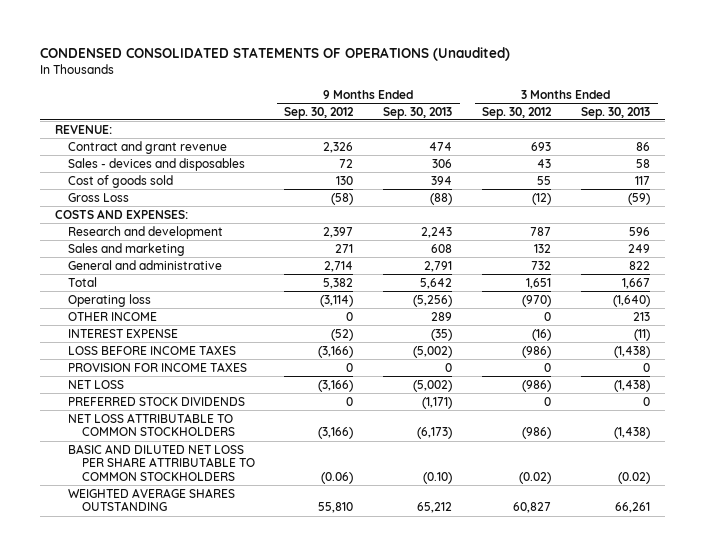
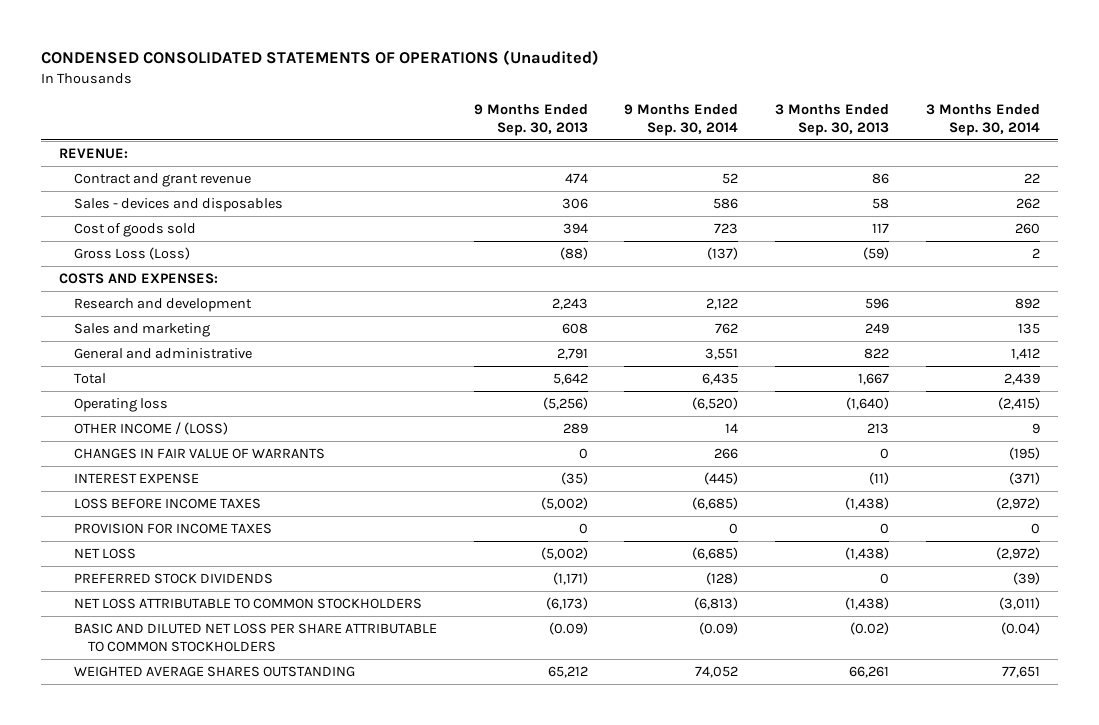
[284,106,355,119] Sep. 30, 2012 -> none
[482,106,553,119] Sep. 30, 2012 -> none
none -> [624,103,739,137] 9 Months Ended Sep. 30, 2014
none -> [926,103,1041,137] 3 Months Ended Sep. 30, 2014
[68,192,130,202] Gross Loss -> [73,246,190,260] Gross Loss (Loss)
[68,311,158,321] OTHER INCOME -> [73,421,228,435] OTHER INCOME / (LOSS)
none -> [73,447,325,459] CHANGES IN FAIR VALUE OF WARRANTS
[423,472,453,485] (0.10) -> [548,621,588,635] (0.09)

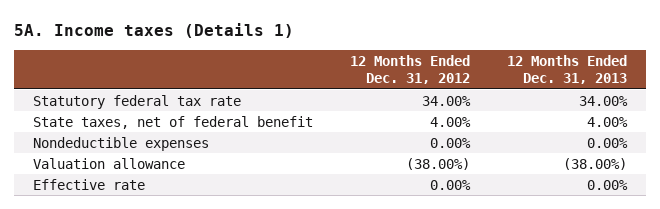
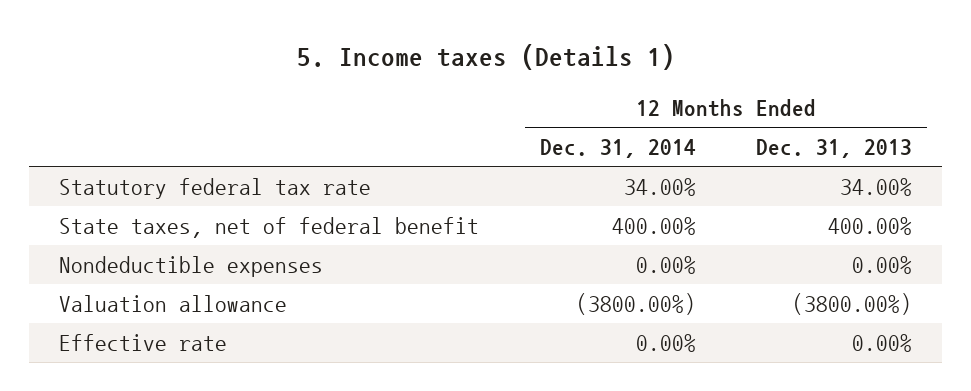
[13,22,294,38] 5A. Income taxes (Details 1) -> [296,43,675,70] 5. Income taxes (Details 1)
[349,54,470,85] 12 Months Ended Dec. 31, 2012 -> none
none -> [539,138,696,158] Dec. 31, 2014
[587,116,629,127] 4.00% -> [828,216,913,235] 400.00%
[563,157,628,170] (38.00%) -> [792,292,913,315] (3800.00%)

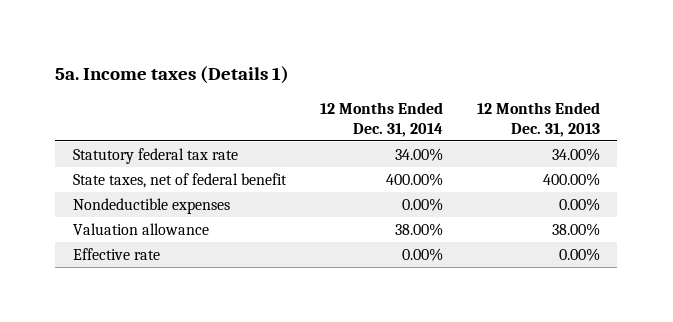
[296,43,675,70] 5. Income taxes (Details 1) -> [55,66,290,85] 5a. Income taxes (Details 1)
[575,292,696,315] (3800.00%) -> [394,222,443,236] 38.00%
[792,292,913,315] (3800.00%) -> [552,222,601,236] 38.00%

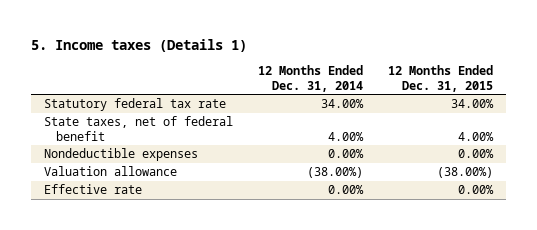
[55,66,290,85] 5a. Income taxes (Details 1) -> [31,39,248,53] 5. Income taxes (Details 1)
[477,101,601,137] 12 Months Ended Dec. 31, 2013 -> none
none -> [388,65,494,92] 12 Months Ended Dec. 31, 2015
[385,172,443,186] 400.00% -> [328,131,365,141] 4.00%
[394,222,443,236] 38.00% -> [307,167,364,179] (38.00%)

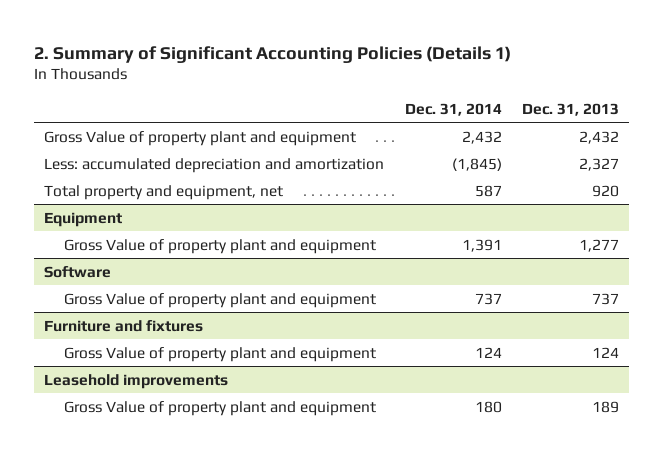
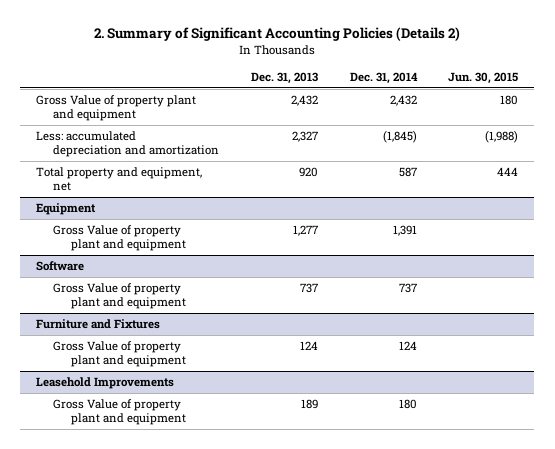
[34,45,512,63] 2. Summary of Significant Accounting Policies (Details 1) -> [94,27,461,42] 2. Summary of Significant Accounting Policies (Details 2)
none -> [448,71,519,84] Jun. 30, 2015
[44,319,204,332] Furniture and fixtures -> [36,319,161,330] Furniture and Fixtures
[44,373,229,389] Leasehold improvements -> [36,377,175,390] Leasehold Improvements

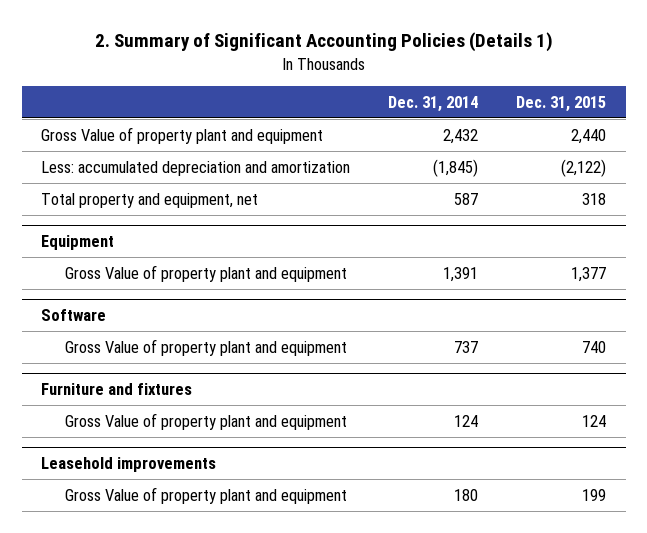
[94,27,461,42] 2. Summary of Significant Accounting Policies (Details 2) -> [94,32,553,53] 2. Summary of Significant Accounting Policies (Details 1)
[251,71,319,84] Dec. 31, 2013 -> none
[448,71,519,84] Jun. 30, 2015 -> none
none -> [516,95,607,112] Dec. 31, 2015
[36,319,161,330] Furniture and Fixtures -> [40,383,192,396] Furniture and fixtures
[36,377,175,390] Leasehold Improvements -> [40,457,216,473] Leasehold improvements

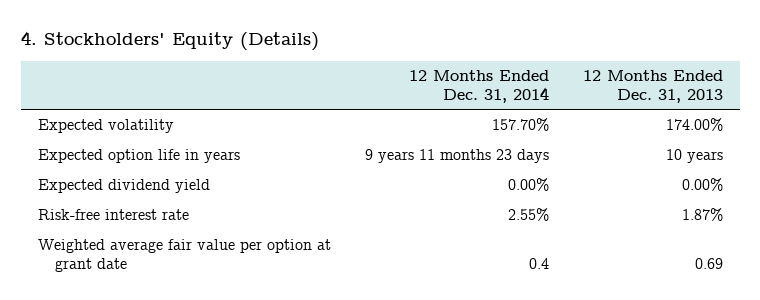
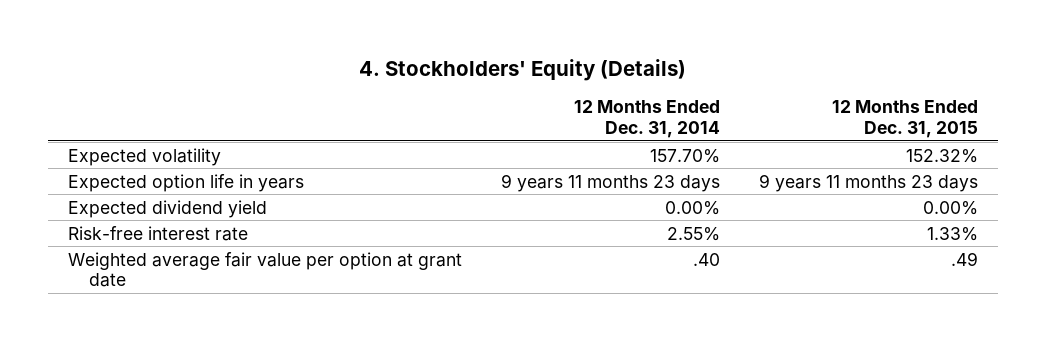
[582,69,723,103] 12 Months Ended Dec. 31, 2013 -> none
none -> [832,100,979,138] 12 Months Ended Dec. 31, 2015
[528,258,549,270] 0.4 -> [693,252,721,266] .40

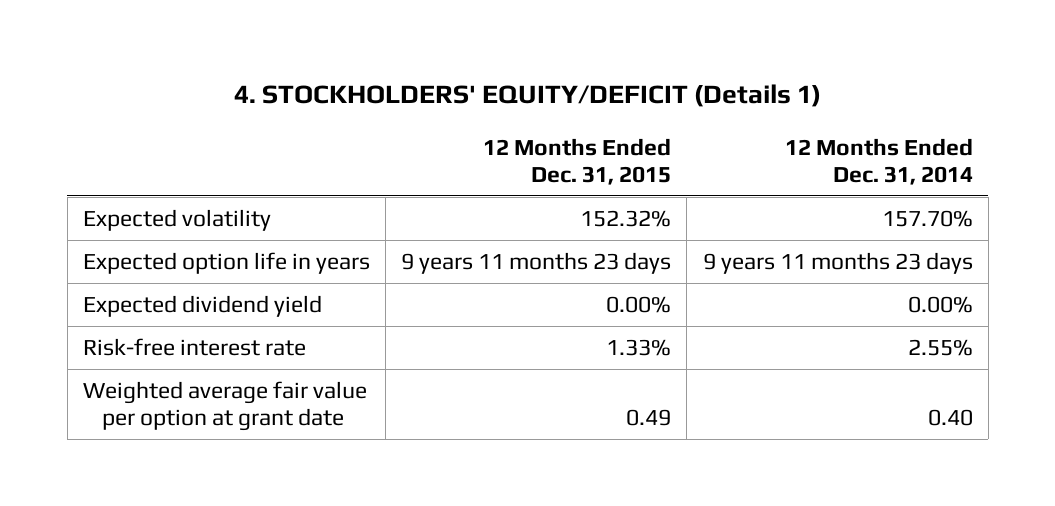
[359,58,687,81] 4. Stockholders' Equity (Details) -> [233,83,821,107] 4. STOCKHOLDERS' EQUITY/DEFICIT (Details 1)
[693,252,721,266] .40 -> [927,408,973,426] 0.40
[951,251,979,266] .49 -> [626,408,672,426] 0.49

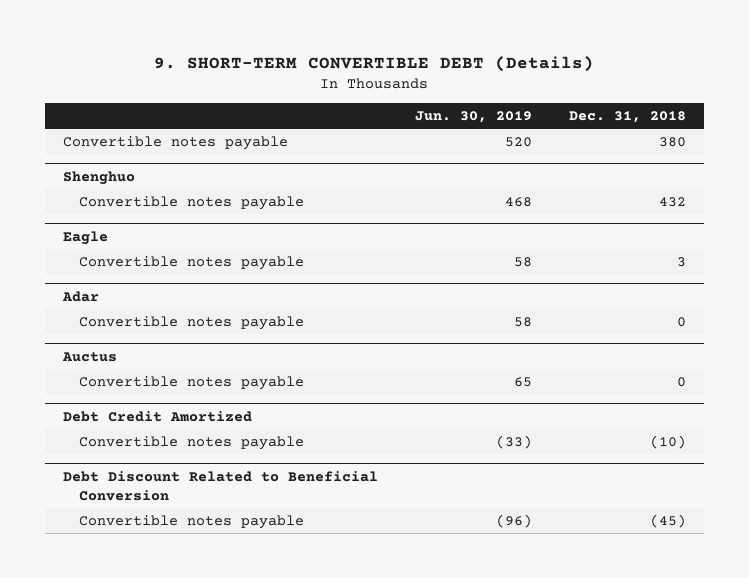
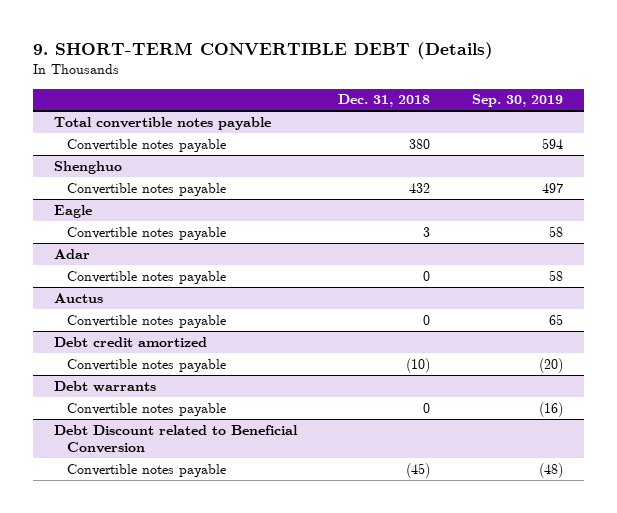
[414,111,532,124] Jun. 30, 2019 -> none
none -> [471,94,563,108] Sep. 30, 2019
none -> [53,116,271,130] Total convertible notes payable
[63,410,253,422] Debt Credit Amortized -> [53,336,207,347] Debt credit amortized
none -> [53,380,156,392] Debt warrants
none -> [66,402,226,416] Convertible notes payable
[63,470,379,501] Debt Discount Related to Beneficial Conversion -> [53,424,298,454] Debt Discount related to Beneficial Conversion

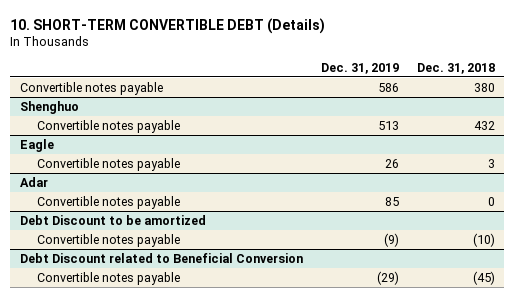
[33,42,494,60] 9. SHORT-TERM CONVERTIBLE DEBT (Details) -> [10,17,326,34] 10. SHORT-TERM CONVERTIBLE DEBT (Details)
[471,94,563,108] Sep. 30, 2019 -> none
none -> [320,63,399,75] Dec. 31, 2019
[53,116,271,130] Total convertible notes payable -> none
[53,292,103,303] Auctus -> none
[66,314,226,328] Convertible notes payable -> none
[53,336,207,347] Debt credit amortized -> none
none -> [19,214,206,225] Debt Discount to be amortized
[53,380,156,392] Debt warrants -> none
[66,402,226,416] Convertible notes payable -> none

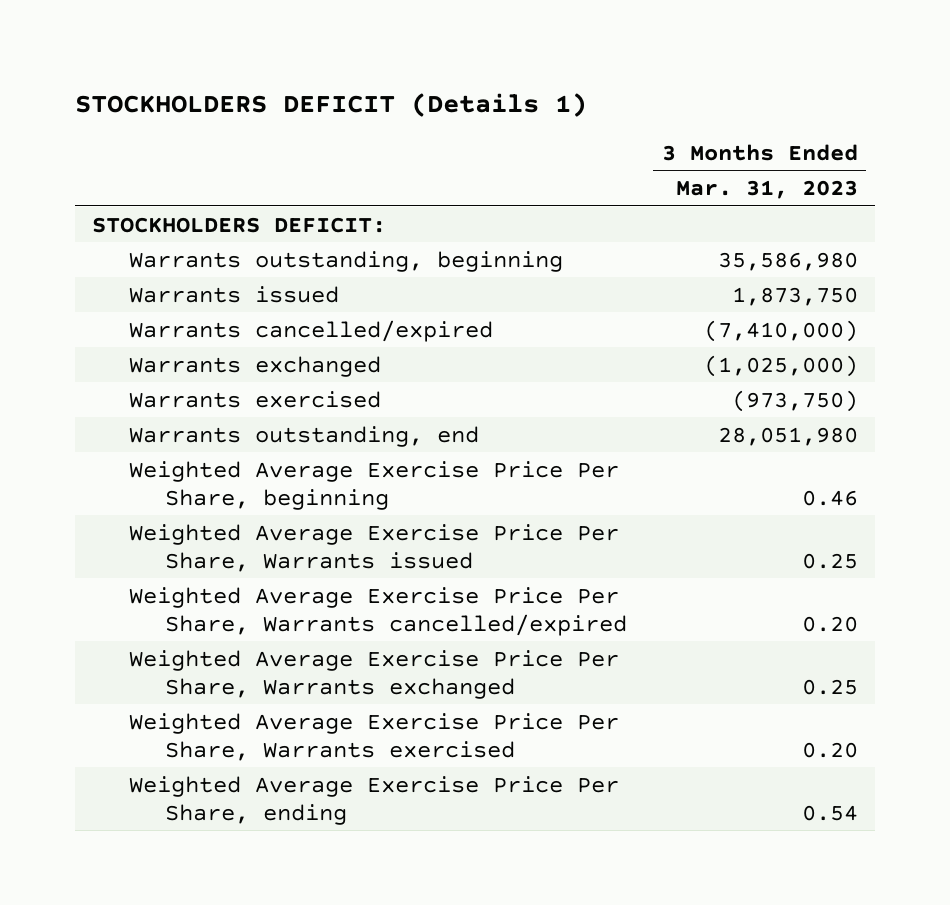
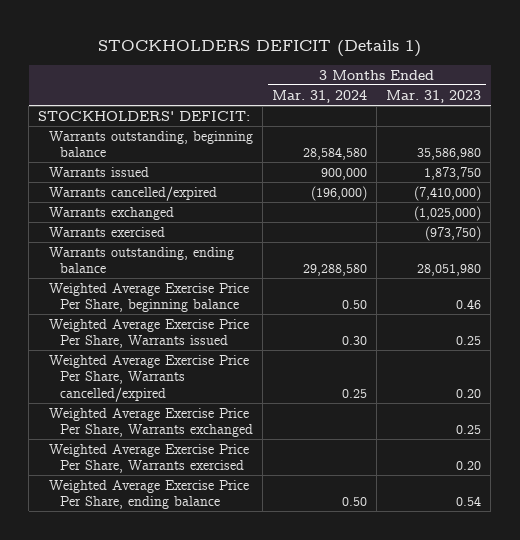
none -> [272,89,368,103] Mar. 31, 2024
[91,216,386,233] STOCKHOLDERS DEFICIT: -> [38,110,251,121] STOCKHOLDERS' DEFICIT:
[128,250,563,272] Warrants outstanding, beginning -> [49,130,254,158] Warrants outstanding, beginning balance
[128,425,479,447] Warrants outstanding, end -> [49,246,235,274] Warrants outstanding, ending balance
[128,460,619,510] Weighted Average Exercise Price Per Share, beginning -> [49,282,250,313] Weighted Average Exercise Price Per Share, beginning balance
[128,775,619,825] Weighted Average Exercise Price Per Share, ending -> [49,479,250,510] Weighted Average Exercise Price Per Share, ending balance

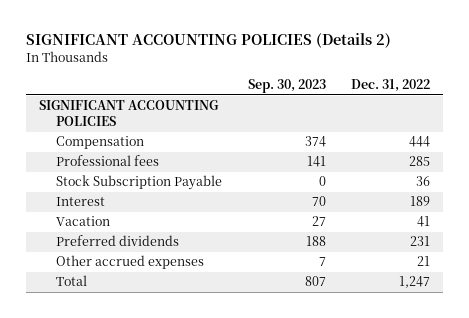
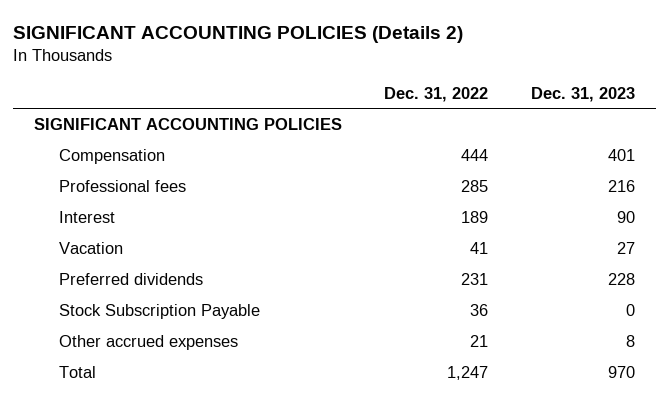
[247,79,326,94] Sep. 30, 2023 -> none
none -> [530,86,635,102] Dec. 31, 2023
[55,175,222,191] Stock Subscription Payable -> [59,304,261,320] Stock Subscription Payable

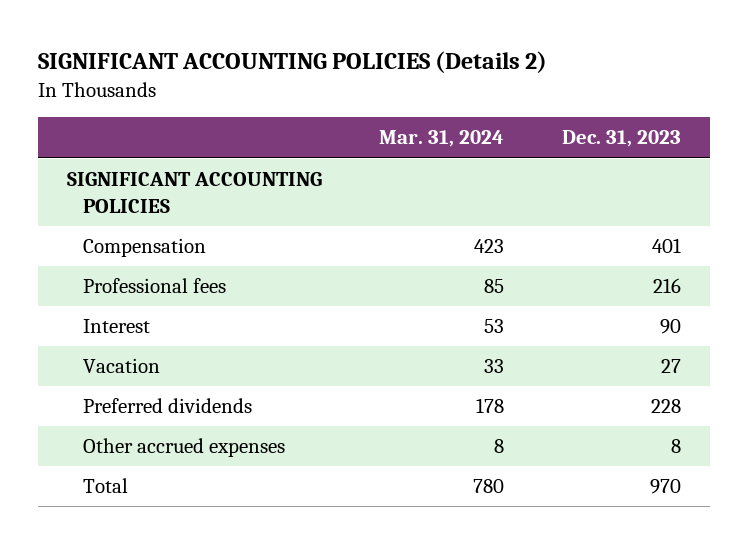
[384,86,489,102] Dec. 31, 2022 -> none
none -> [379,130,505,148] Mar. 31, 2024
[59,304,261,320] Stock Subscription Payable -> none

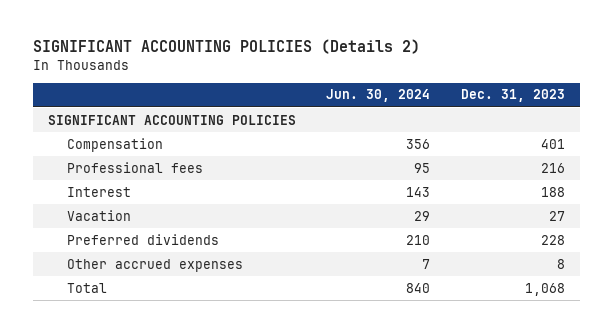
[379,130,505,148] Mar. 31, 2024 -> none
none -> [326,89,431,103] Jun. 30, 2024
[659,319,681,335] 90 -> [540,186,565,197] 188
[649,479,681,495] 970 -> [524,282,565,296] 1,068

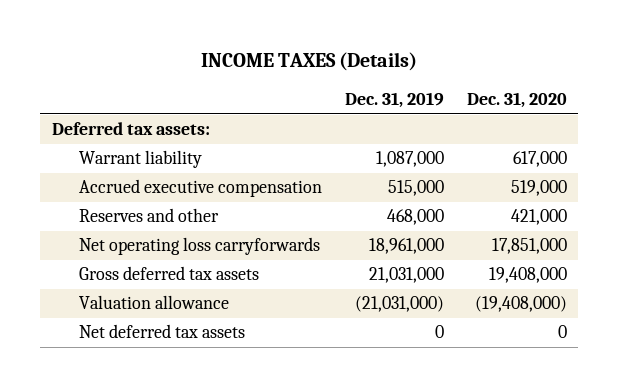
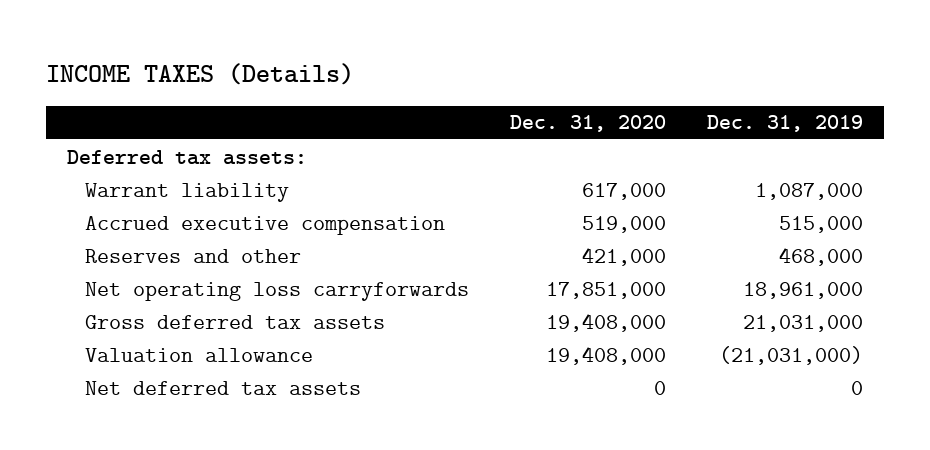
[474,296,567,313] (19,408,000) -> [546,345,667,365] 19,408,000

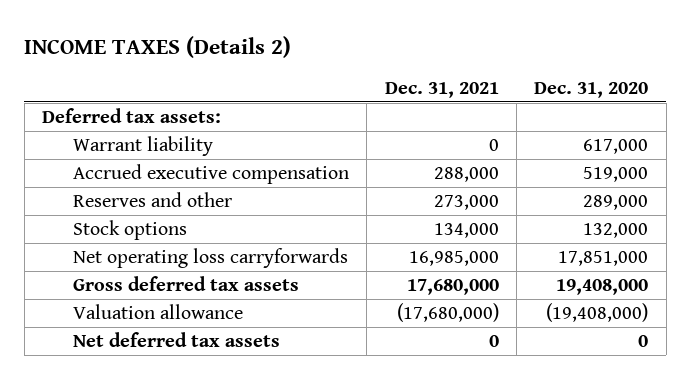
[46,63,355,86] INCOME TAXES (Details) -> [24,36,292,59] INCOME TAXES (Details 2)
[707,115,864,133] Dec. 31, 2019 -> none
none -> [384,81,499,98] Dec. 31, 2021
[582,246,667,266] 421,000 -> [583,194,649,210] 289,000
none -> [73,219,188,240] Stock options
[546,345,667,365] 19,408,000 -> [546,302,649,322] (19,408,000)

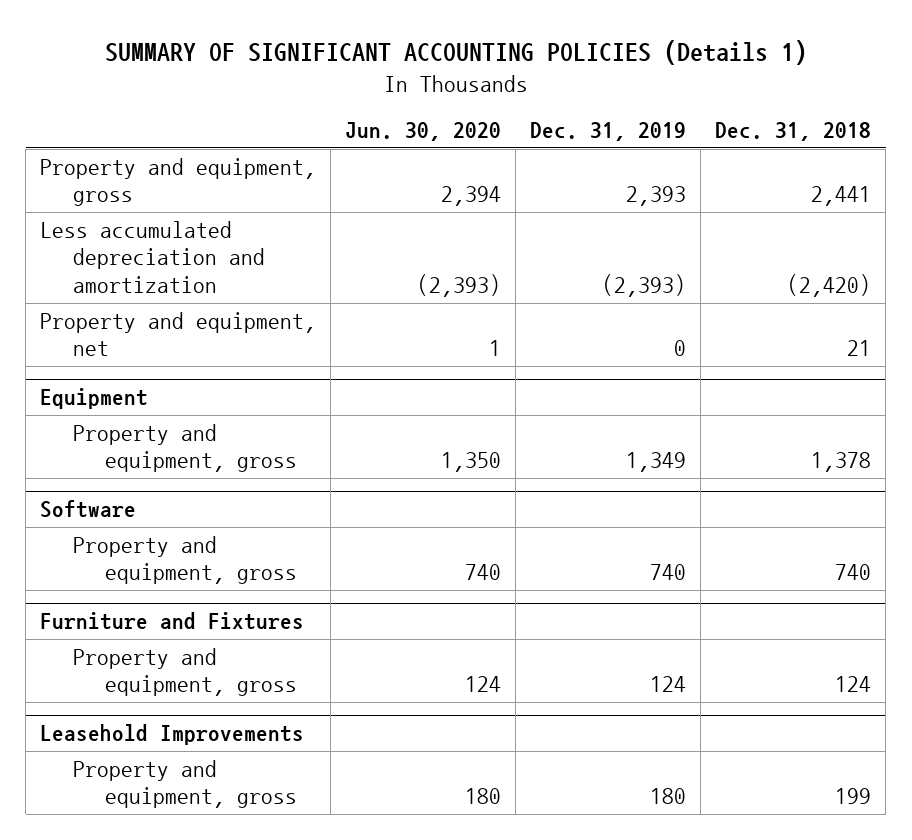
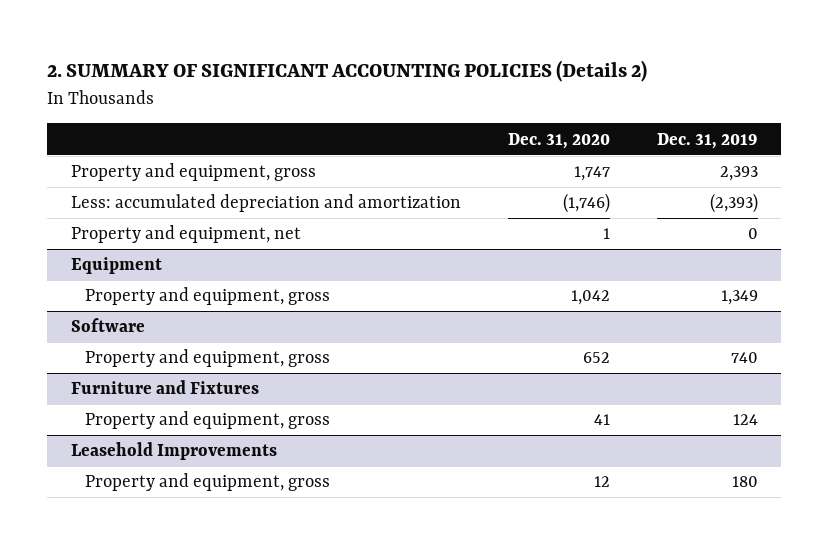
[104,40,807,66] SUMMARY OF SIGNIFICANT ACCOUNTING POLICIES (Details 1) -> [47,60,648,83] 2. SUMMARY OF SIGNIFICANT ACCOUNTING POLICIES (Details 2)
[345,122,502,142] Jun. 30, 2020 -> none
[715,122,872,142] Dec. 31, 2018 -> none
none -> [507,132,610,149] Dec. 31, 2020
[40,220,265,294] Less accumulated depreciation and amortization -> [70,194,461,213] Less: accumulated depreciation and amortization

